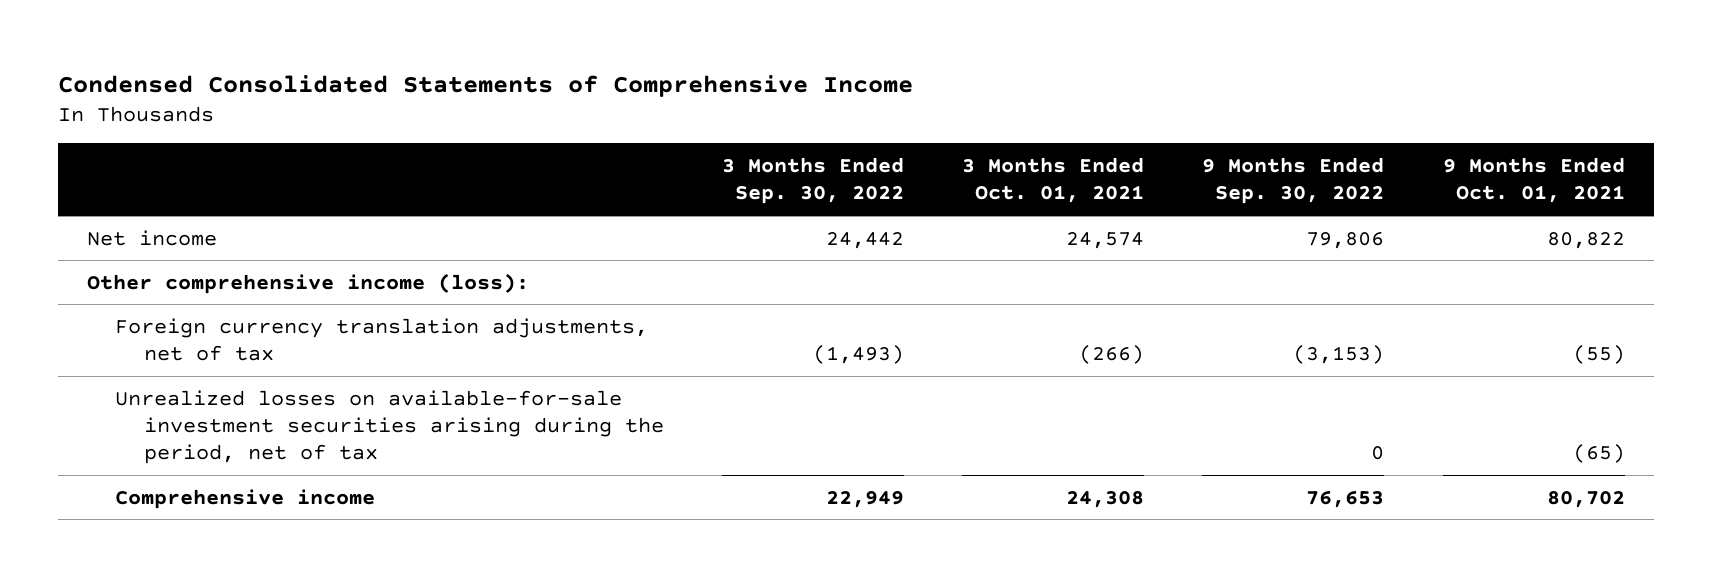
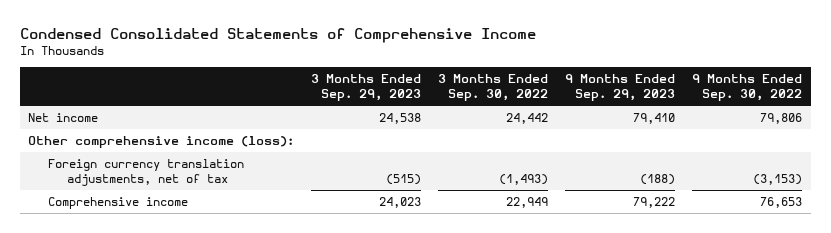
[962,157,1145,204] 3 Months Ended Oct. 01, 2021 -> none
[1442,157,1625,204] 9 Months Ended Oct. 01, 2021 -> none
none -> [311,74,422,102] 3 Months Ended Sep. 29, 2023
none -> [565,74,676,102] 9 Months Ended Sep. 29, 2023
[115,389,665,465] Unrealized losses on available-for-sale investment securities arising during the period, net of tax -> none

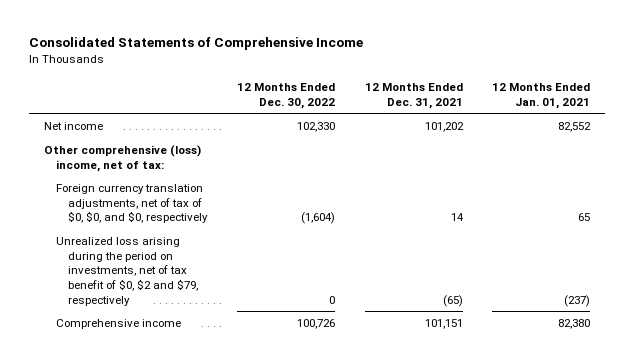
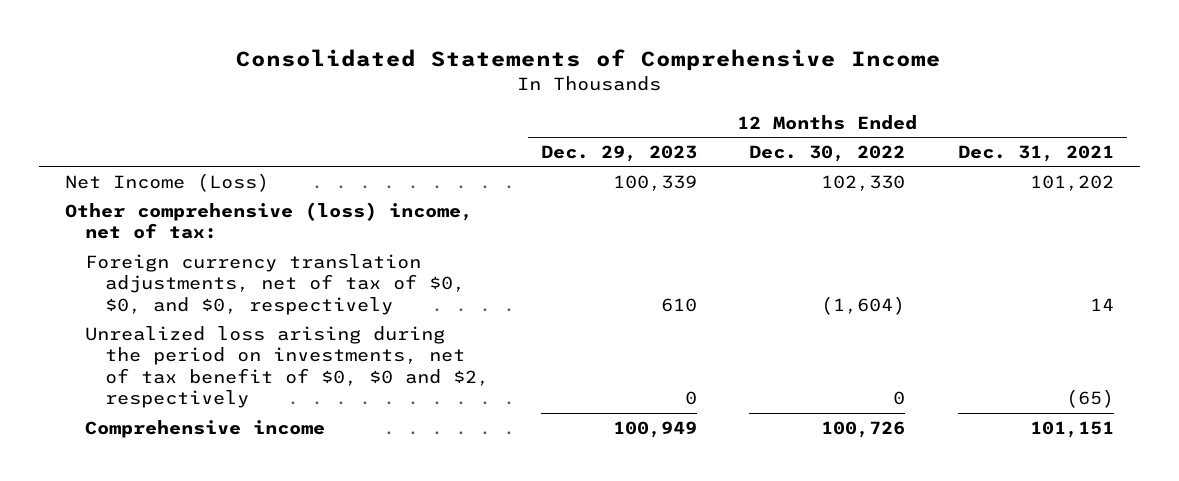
[492,83,591,109] 12 Months Ended Jan. 01, 2021 -> none
none -> [541,144,698,162] Dec. 29, 2023
[44,122,104,131] Net income -> [65,172,270,192] Net Income (Loss)
[56,237,198,306] Unrealized loss arising during the period on investments, net of tax benefit of $0, $2 and $79, respectively -> [85,325,490,409] Unrealized loss arising during the period on investments, net of tax benefit of $0, $0 and $2, respectively

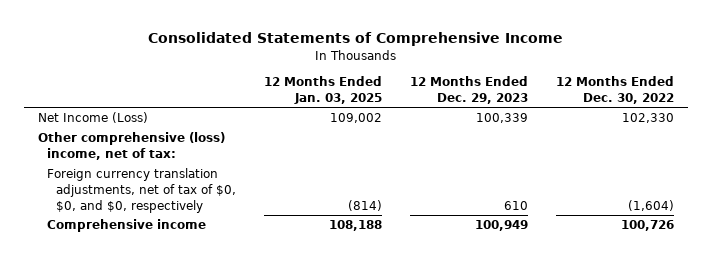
[957,144,1114,162] Dec. 31, 2021 -> none
none -> [264,76,383,104] 12 Months Ended Jan. 03, 2025
[85,325,490,409] Unrealized loss arising during the period on investments, net of tax benefit of $0, $0 and $2, respectively -> none

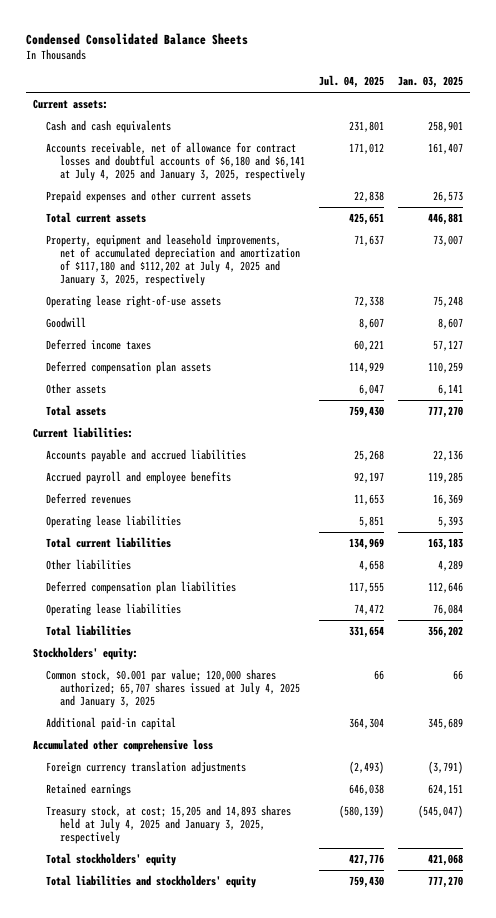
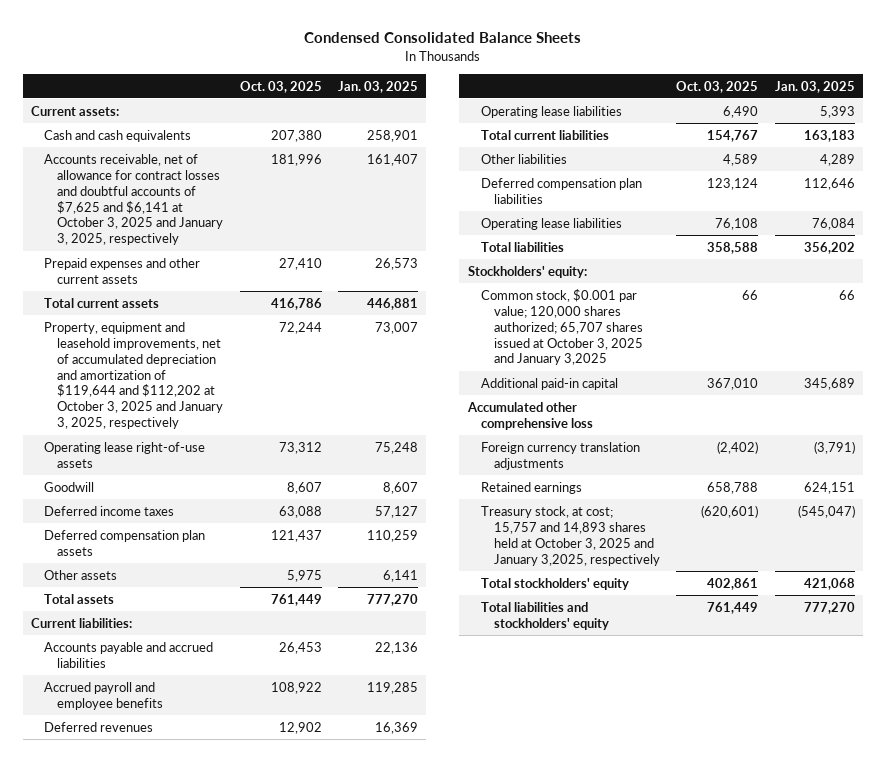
[318,75,384,89] Jul. 04, 2025 -> none
none -> [239,80,322,93] Oct. 03, 2025
[46,141,306,182] Accounts receivable, net of allowance for contract losses and doubtful accounts of $6,180 and $6,141 at July 4, 2025 and January 3, 2025, respectively -> [44,153,224,246] Accounts receivable, net of allowance for contract losses and doubtful accounts of $7,625 and $6,141 at October 3, 2025 and January 3, 2025, respectively
[46,233,301,287] Property, equipment and leasehold improvements, net of accumulated depreciation and amortization of $117,180 and $112,202 at July 4, 2025 and January 3, 2025, respectively -> [44,321,224,430] Property, equipment and leasehold improvements, net of accumulated depreciation and amortization of $119,644 and $112,202 at October 3, 2025 and January 3, 2025, respectively
[46,668,301,709] Common stock, $0.001 par value; 120,000 shares authorized; 65,707 shares issued at July 4, 2025 and January 3, 2025 -> [480,288,643,366] Common stock, $0.001 par value; 120,000 shares authorized; 65,707 shares issued at October 3, 2025 and January 3,2025
[46,804,292,845] Treasury stock, at cost; 15,205 and 14,893 shares held at July 4, 2025 and January 3, 2025, respectively -> [480,505,660,566] Treasury stock, at cost; 15,757 and 14,893 shares held at October 3, 2025 and January 3,2025, respectively

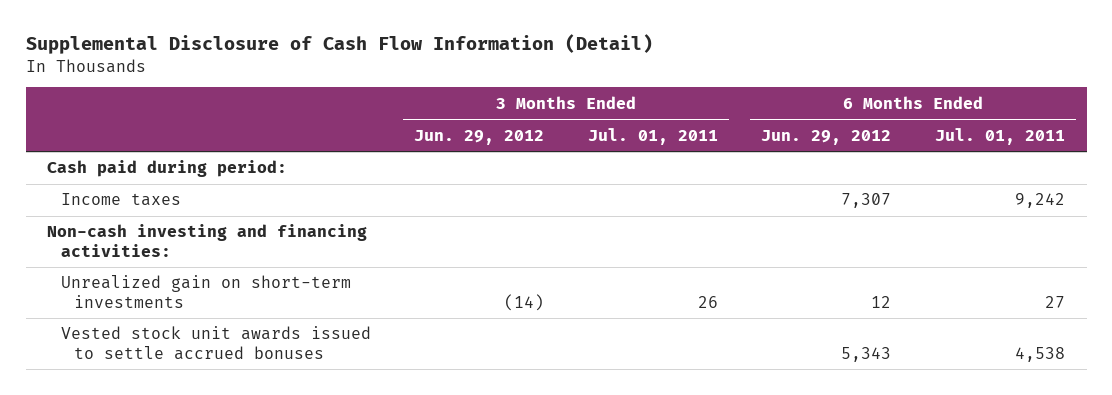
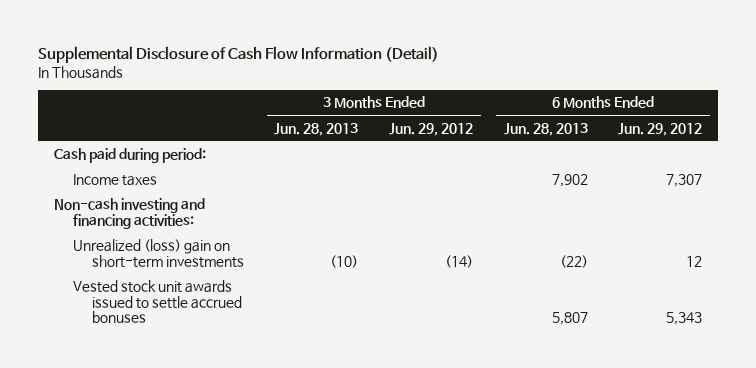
[587,127,718,145] Jul. 01, 2011 -> none
[934,127,1065,145] Jul. 01, 2011 -> none
none -> [274,122,359,136] Jun. 28, 2013
none -> [503,122,588,136] Jun. 28, 2013
[60,275,351,308] Unrealized gain on short-term investments -> [72,239,244,268] Unrealized (loss) gain on short-term investments

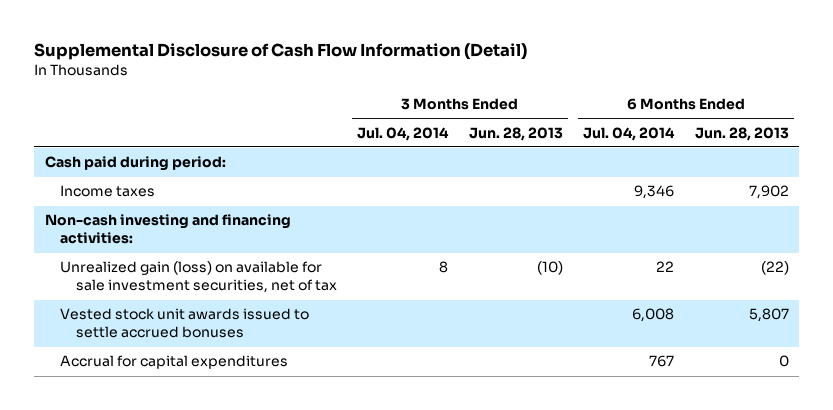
[389,122,474,136] Jun. 29, 2012 -> none
[618,122,703,136] Jun. 29, 2012 -> none
none -> [357,126,450,141] Jul. 04, 2014
none -> [583,126,676,141] Jul. 04, 2014
[72,239,244,268] Unrealized (loss) gain on short-term investments -> [60,261,337,294] Unrealized gain (loss) on available for sale investment securities, net of tax
none -> [60,355,289,370] Accrual for capital expenditures

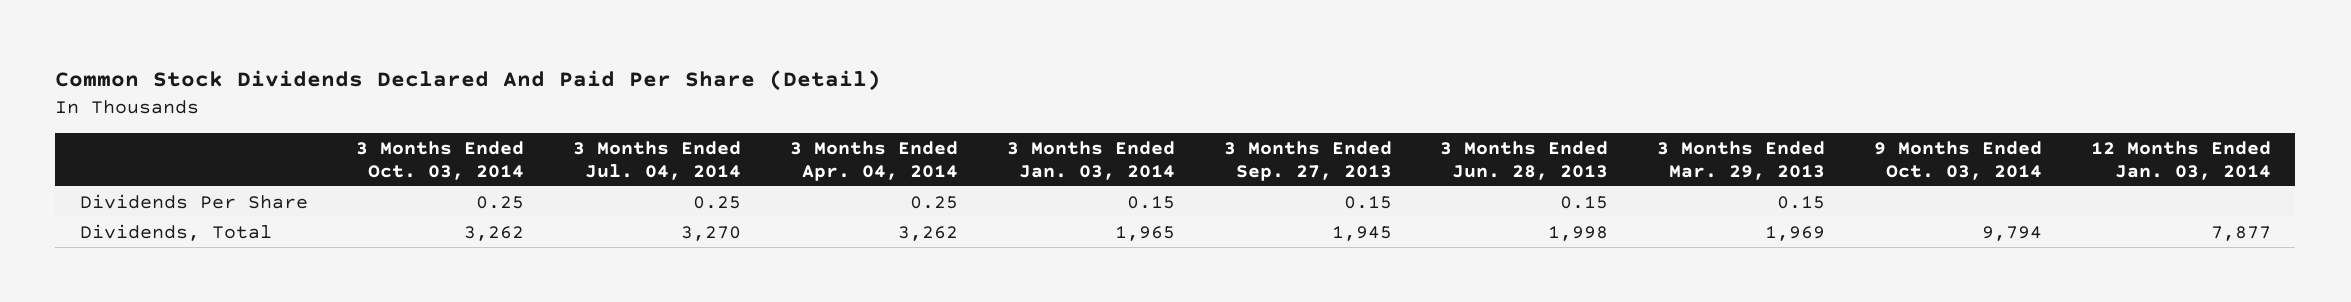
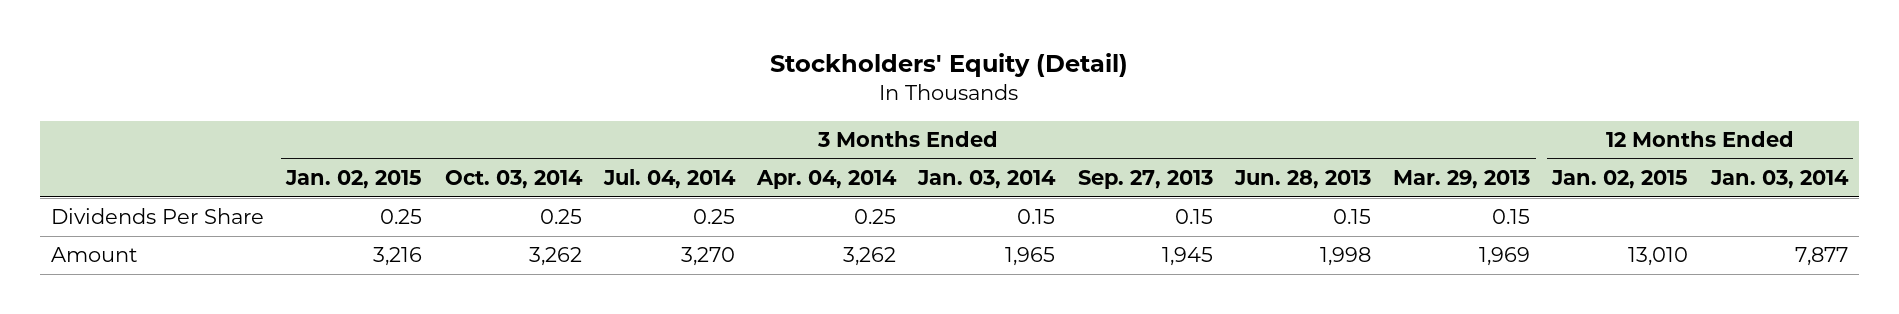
[55,70,882,92] Common Stock Dividends Declared And Paid Per Share (Detail) -> [770,53,1129,78] Stockholders' Equity (Detail)
[1874,140,2043,180] 9 Months Ended Oct. 03, 2014 -> none
none -> [285,169,423,189] Jan. 02, 2015
none -> [1551,169,1689,189] Jan. 02, 2015
[79,223,272,241] Dividends, Total -> [50,247,138,263] Amount

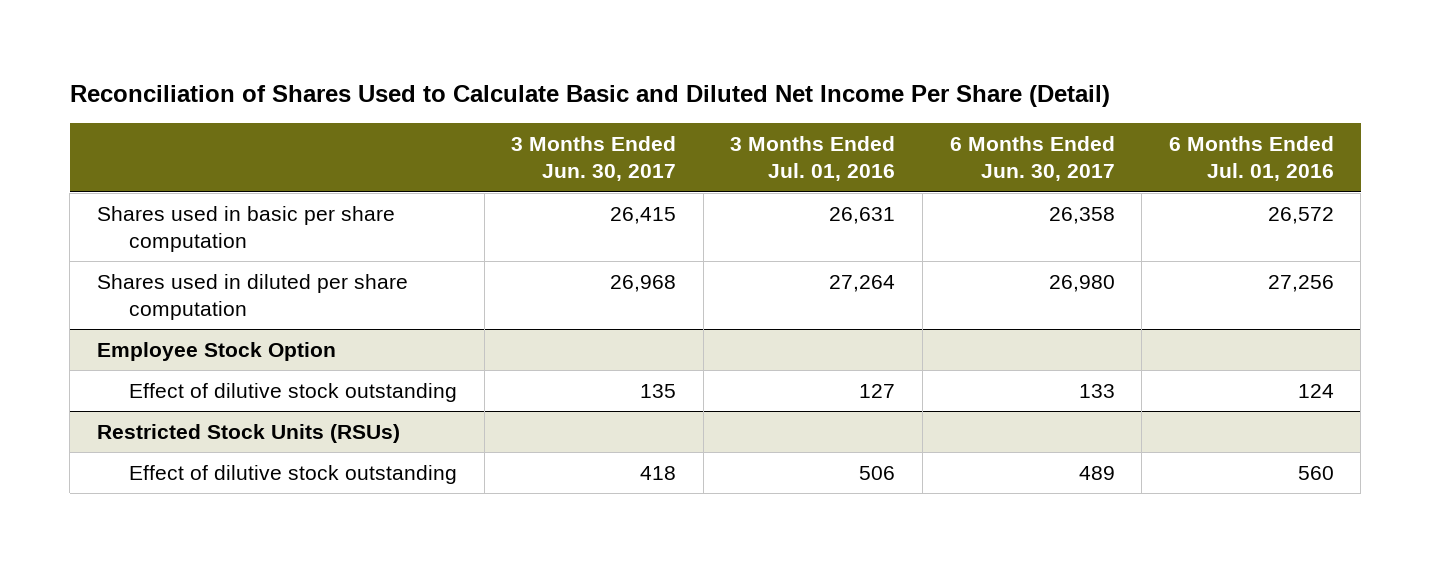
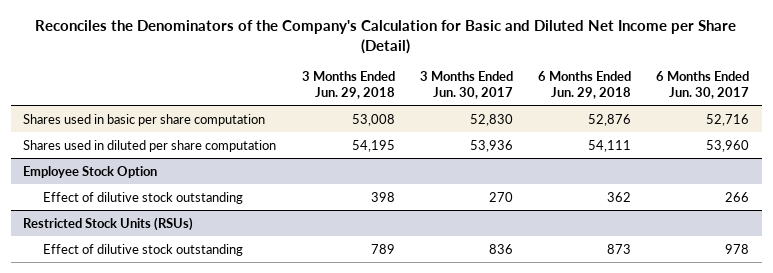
[69,85,1110,108] Reconciliation of Shares Used to Calculate Basic and Diluted Net Income Per Share (Detail) -> [35,19,737,54] Reconciles the Denominators of the Company's Calculation for Basic and Diluted Net Income per Share (Detail)
[730,136,896,182] 3 Months Ended Jul. 01, 2016 -> none
[1168,136,1334,182] 6 Months Ended Jul. 01, 2016 -> none
none -> [301,71,395,100] 3 Months Ended Jun. 29, 2018
none -> [538,71,632,100] 6 Months Ended Jun. 29, 2018
[610,206,677,224] 26,415 -> [469,113,513,126] 52,830
[1048,206,1115,224] 26,358 -> [706,113,750,126] 52,716
[610,274,677,292] 26,968 -> [469,139,513,152] 53,936
[1048,274,1115,292] 26,980 -> [706,139,750,152] 53,960
[640,383,677,398] 135 -> [488,191,513,202] 270
[1078,383,1115,398] 133 -> [725,191,750,202] 266
[640,465,677,480] 418 -> [488,243,513,254] 836
[1078,465,1115,480] 489 -> [725,243,750,254] 978

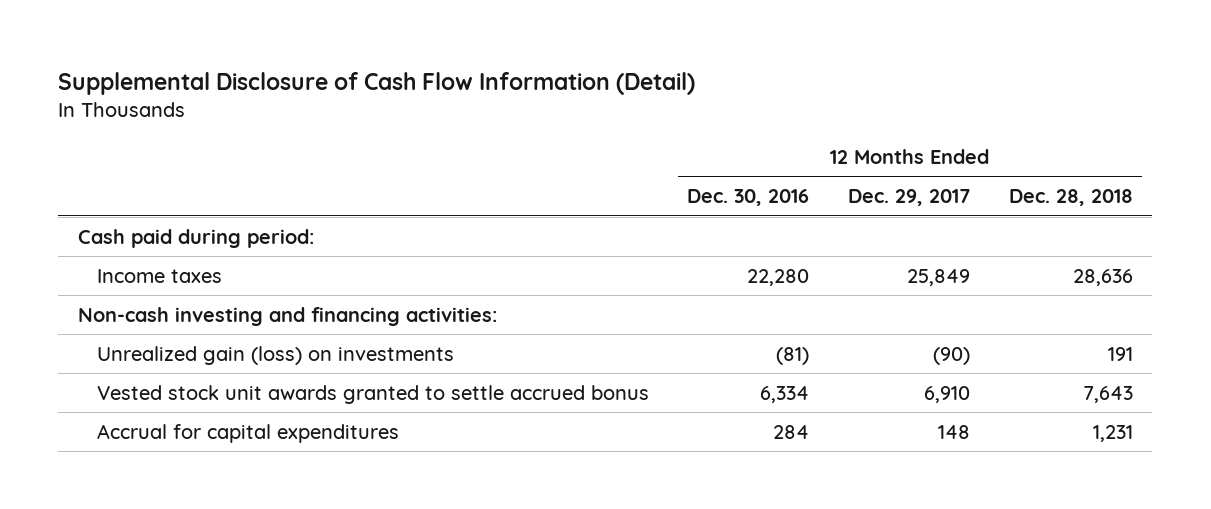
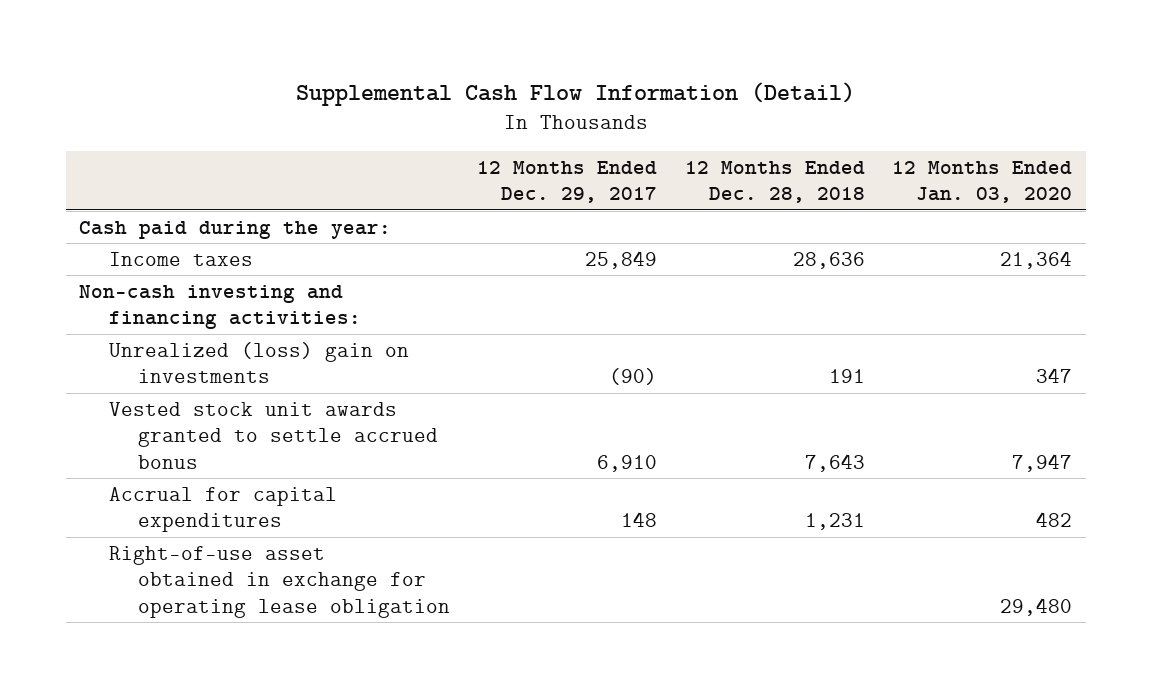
[58,71,696,95] Supplemental Disclosure of Cash Flow Information (Detail) -> [295,81,855,106] Supplemental Cash Flow Information (Detail)
[687,189,810,207] Dec. 30, 2016 -> none
none -> [892,160,1073,204] 12 Months Ended Jan. 03, 2020
[77,228,314,248] Cash paid during period: -> [79,220,392,239] Cash paid during the year:
[96,345,454,365] Unrealized gain (loss) on investments -> [108,341,409,384] Unrealized (loss) gain on investments
none -> [108,545,450,618] Right-of-use asset obtained in exchange for operating lease obligation

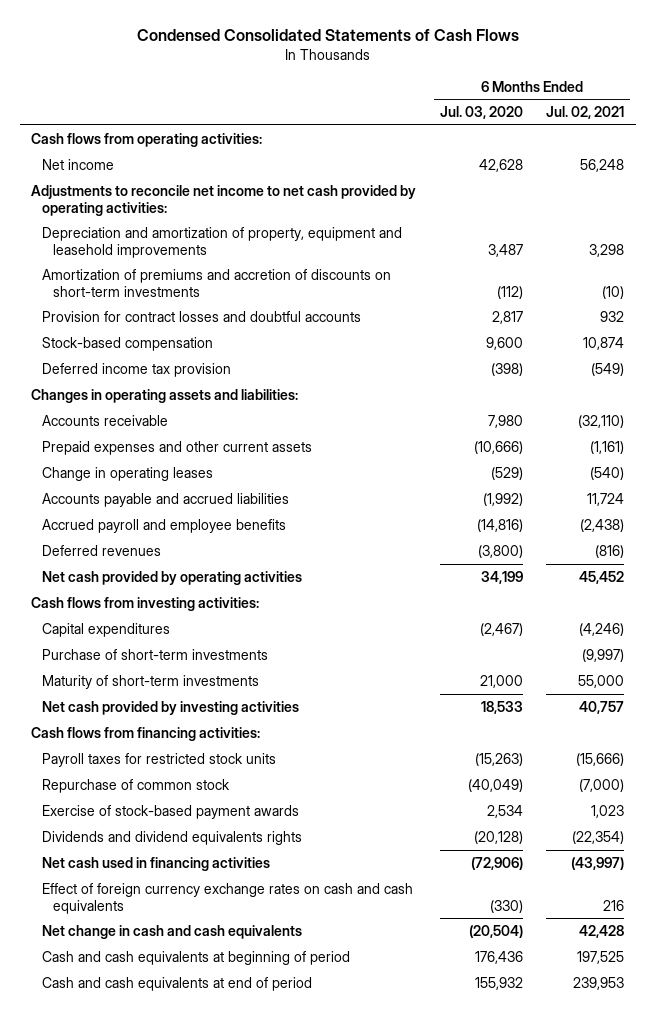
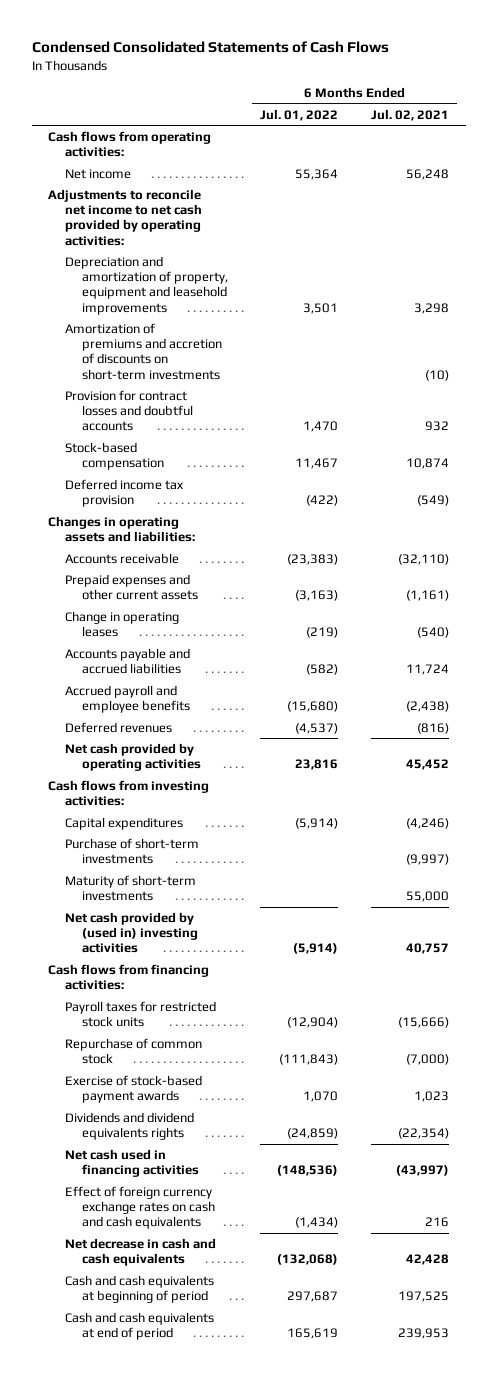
[439,106,523,120] Jul. 03, 2020 -> none
none -> [260,108,339,121] Jul. 01, 2022
[41,700,299,715] Net cash provided by investing activities -> [64,911,198,954] Net cash provided by (used in) investing activities
[41,924,302,939] Net change in cash and cash equivalents -> [64,1237,216,1267] Net decrease in cash and cash equivalents

